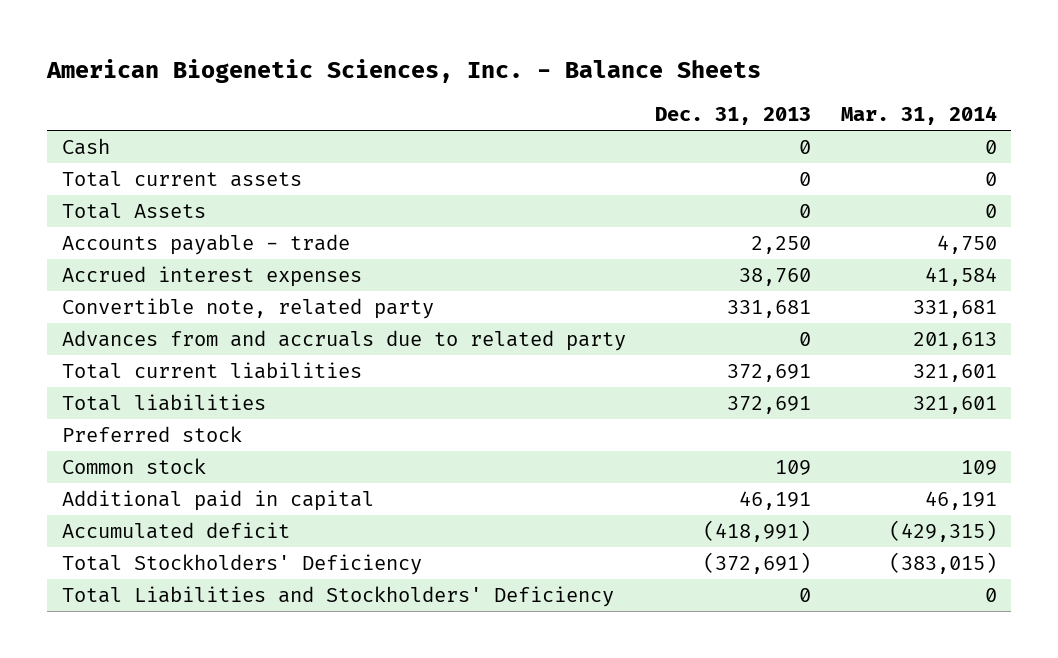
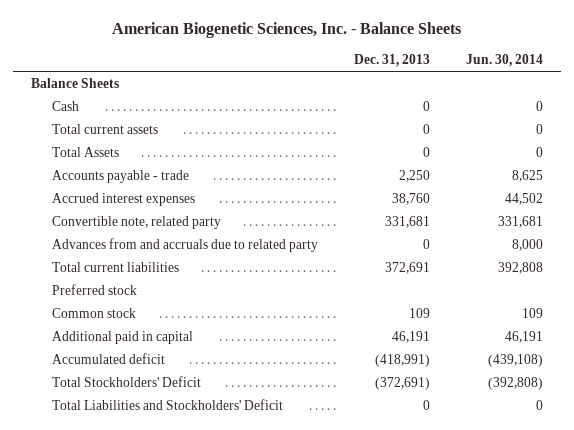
[840,106,997,126] Mar. 31, 2014 -> none
none -> [466,53,544,67] Jun. 30, 2014
none -> [30,78,119,89] Balance Sheets
[61,394,266,412] Total liabilities -> none
[61,554,422,576] Total Stockholders' Deficiency -> [51,376,201,388] Total Stockholders' Deficit
[61,586,614,608] Total Liabilities and Stockholders' Deficiency -> [51,399,283,411] Total Liabilities and Stockholders' Deficit

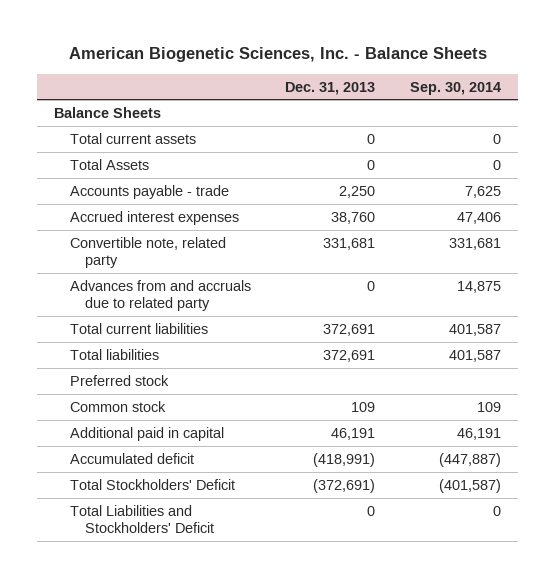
[466,53,544,67] Jun. 30, 2014 -> none
none -> [409,81,501,95] Sep. 30, 2014
[51,101,79,112] Cash -> none
none -> [69,348,159,360] Total liabilities

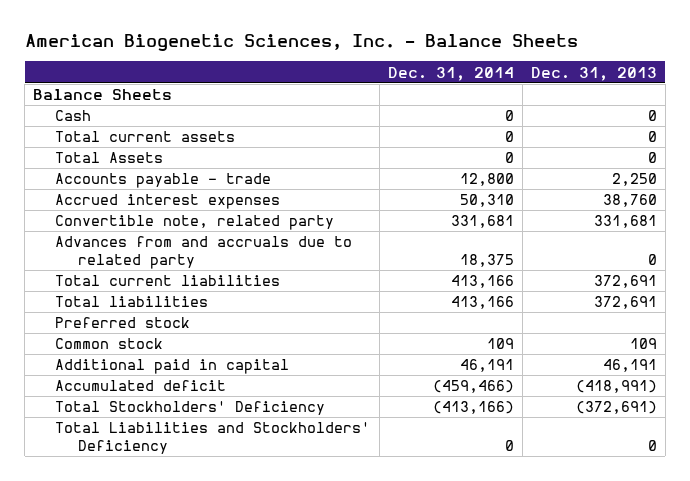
[409,81,501,95] Sep. 30, 2014 -> none
none -> [387,66,514,81] Dec. 31, 2014
none -> [55,110,92,122] Cash
[69,478,235,490] Total Stockholders' Deficit -> [55,401,326,416] Total Stockholders' Deficiency
[69,504,214,534] Total Liabilities and Stockholders' Deficit -> [55,422,371,454] Total Liabilities and Stockholders' Deficiency

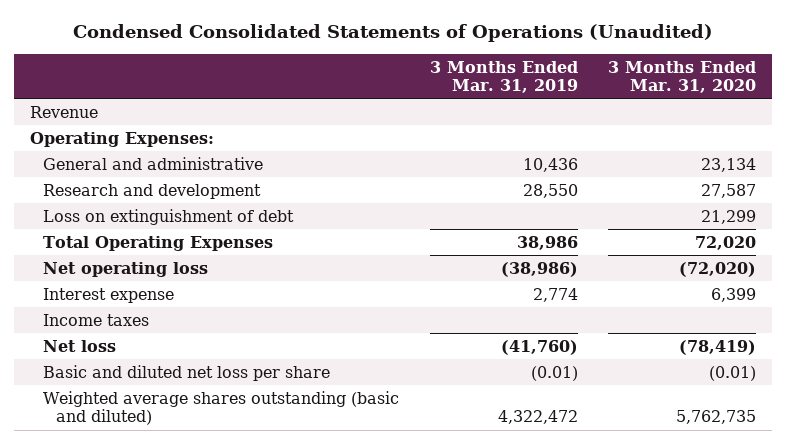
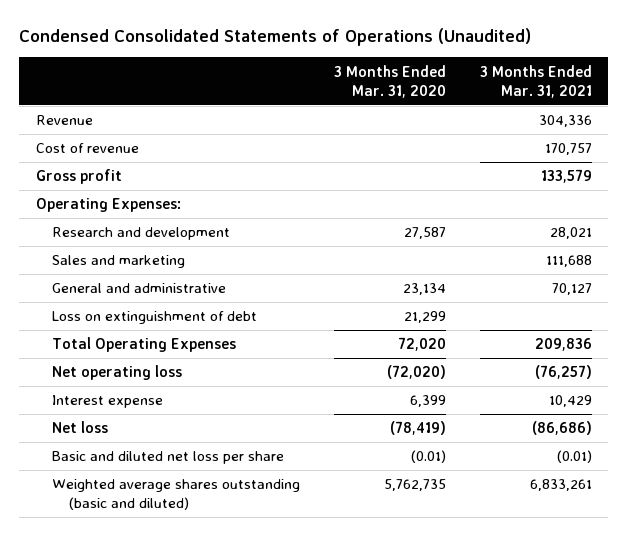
[429,60,578,93] 3 Months Ended Mar. 31, 2019 -> none
none -> [479,64,592,98] 3 Months Ended Mar. 31, 2021
none -> [35,143,139,154] Cost of revenue
none -> [35,169,122,185] Gross profit
none -> [52,255,186,269] Sales and marketing
[43,156,264,170] General and administrative -> [52,283,227,294] General and administrative
[43,313,150,326] Income taxes -> none

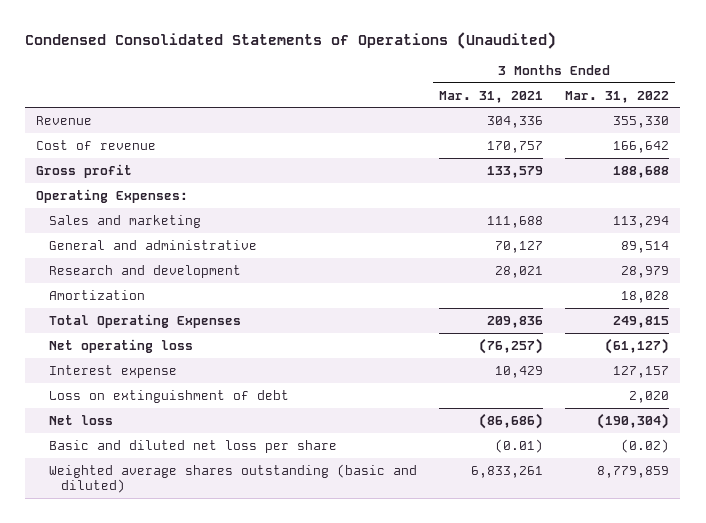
[334,64,447,98] 3 Months Ended Mar. 31, 2020 -> none
none -> [565,90,670,103] Mar. 31, 2022
[52,227,231,241] Research and development -> [48,264,241,278] Research and development
none -> [48,289,145,300] Amortization
[52,311,258,325] Loss on extinguishment of debt -> [48,389,289,403] Loss on extinguishment of debt

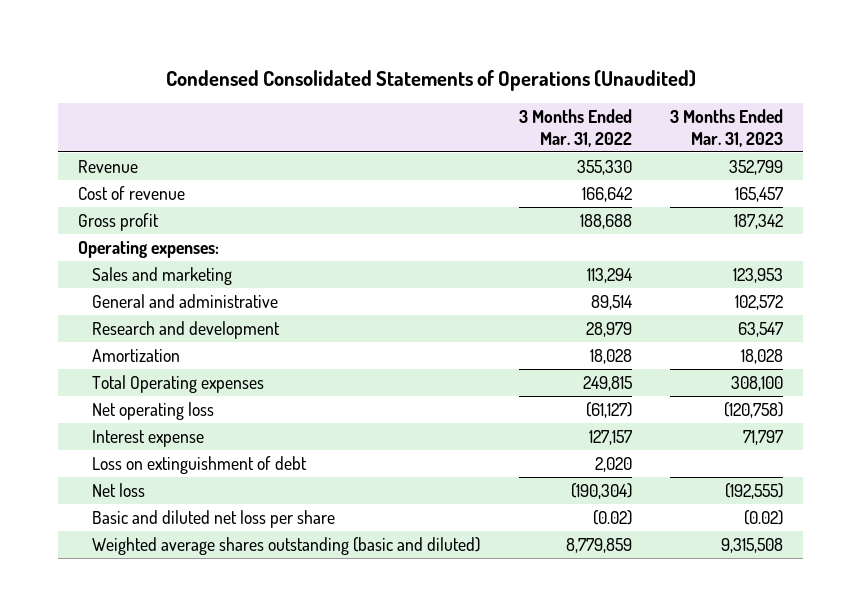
[438,90,543,103] Mar. 31, 2021 -> none
none -> [670,109,784,147] 3 Months Ended Mar. 31, 2023
[36,188,189,203] Operating Expenses: -> [77,240,219,258] Operating expenses:
[48,313,241,328] Total Operating Expenses -> [92,374,265,393] Total Operating expenses

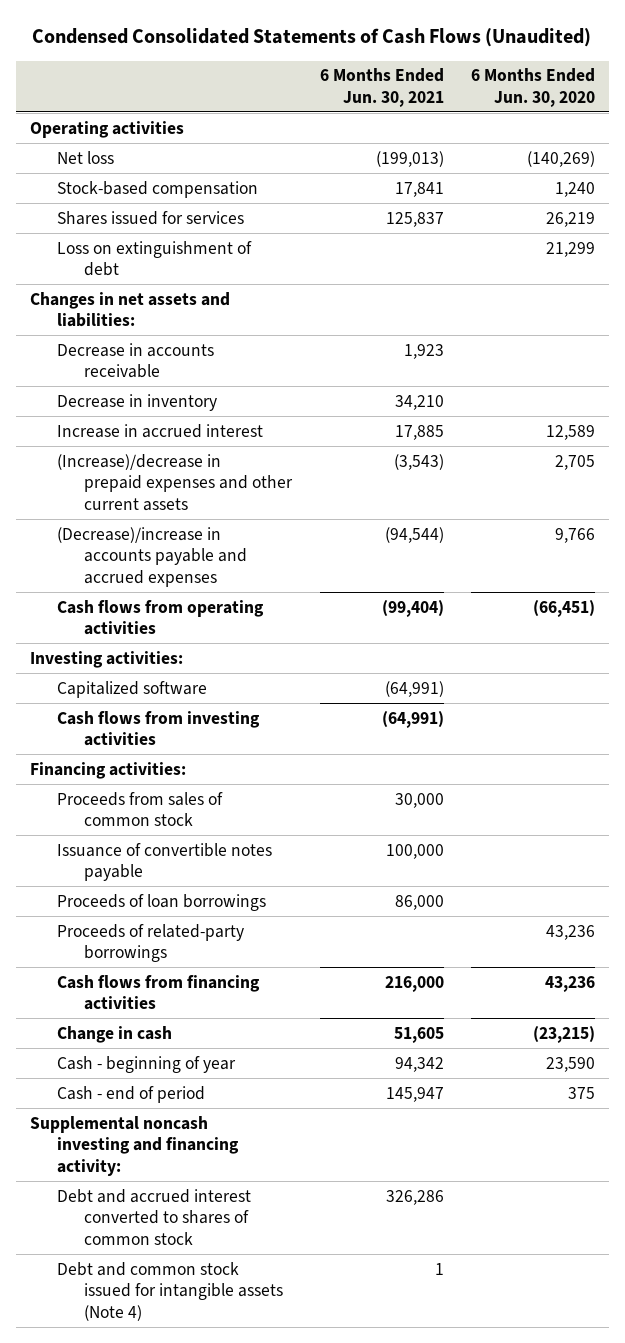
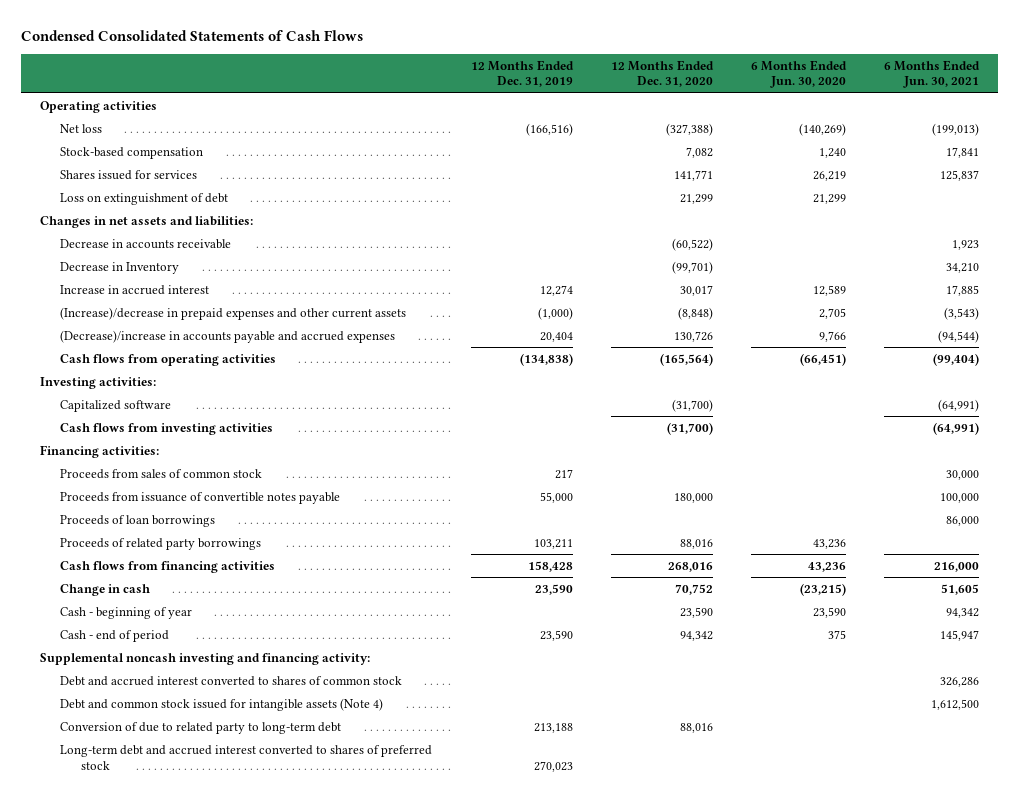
[32,28,592,48] Condensed Consolidated Statements of Cash Flows (Unaudited) -> [20,29,363,41] Condensed Consolidated Statements of Cash Flows
none -> [470,59,574,88] 12 Months Ended Dec. 31, 2019
none -> [610,59,714,88] 12 Months Ended Dec. 31, 2020
[57,393,218,411] Decrease in inventory -> [60,261,180,274] Decrease in Inventory
[57,842,273,882] Issuance of convertible notes payable -> [60,491,341,504] Proceeds from issuance of convertible notes payable
[57,923,245,963] Proceeds of related-party borrowings -> [60,537,262,550] Proceeds of related party borrowings
[434,1262,444,1275] 1 -> [931,698,980,710] 1,612,500
none -> [60,721,342,734] Conversion of due to related party to long-term debt
none -> [60,744,433,770] Long-term debt and accrued interest converted to shares of preferred stock

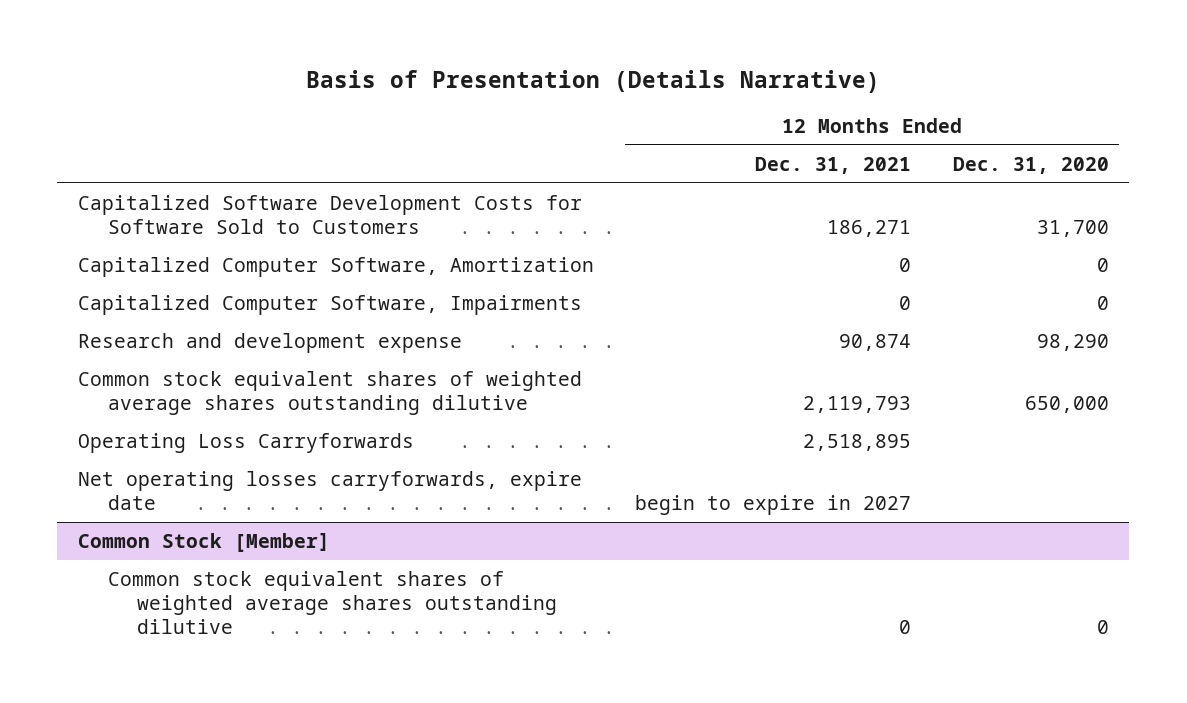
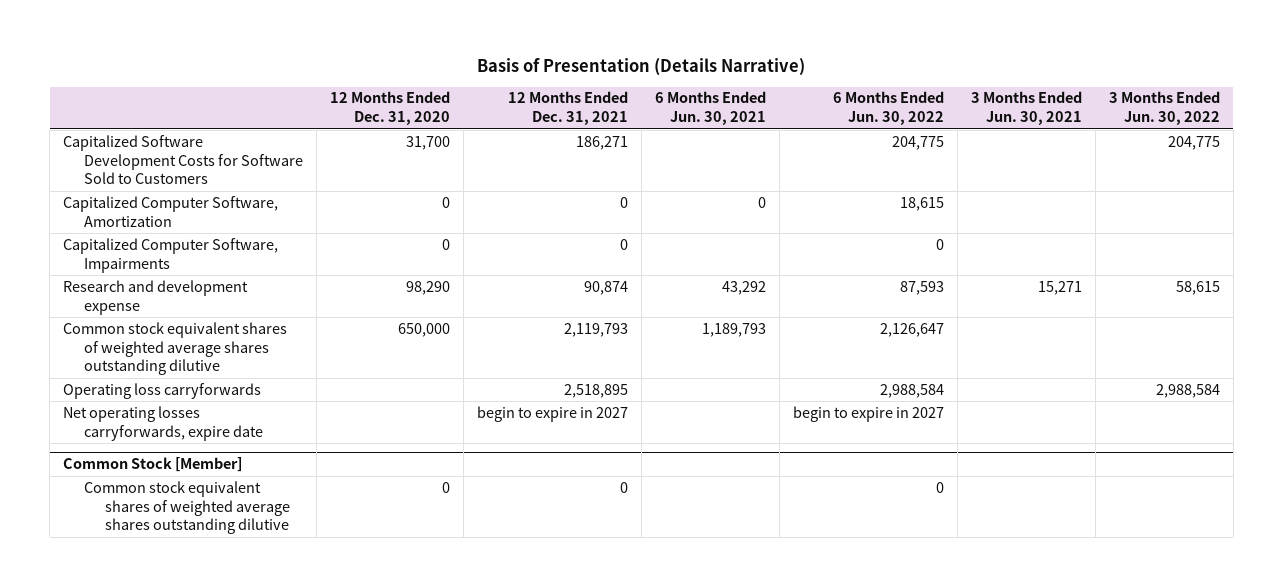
none -> [654,91,766,126] 6 Months Ended Jun. 30, 2021
none -> [832,91,944,126] 6 Months Ended Jun. 30, 2022
none -> [970,91,1082,126] 3 Months Ended Jun. 30, 2021
none -> [1108,91,1220,126] 3 Months Ended Jun. 30, 2022
[77,432,414,453] Operating Loss Carryforwards -> [63,382,262,399] Operating loss carryforwards

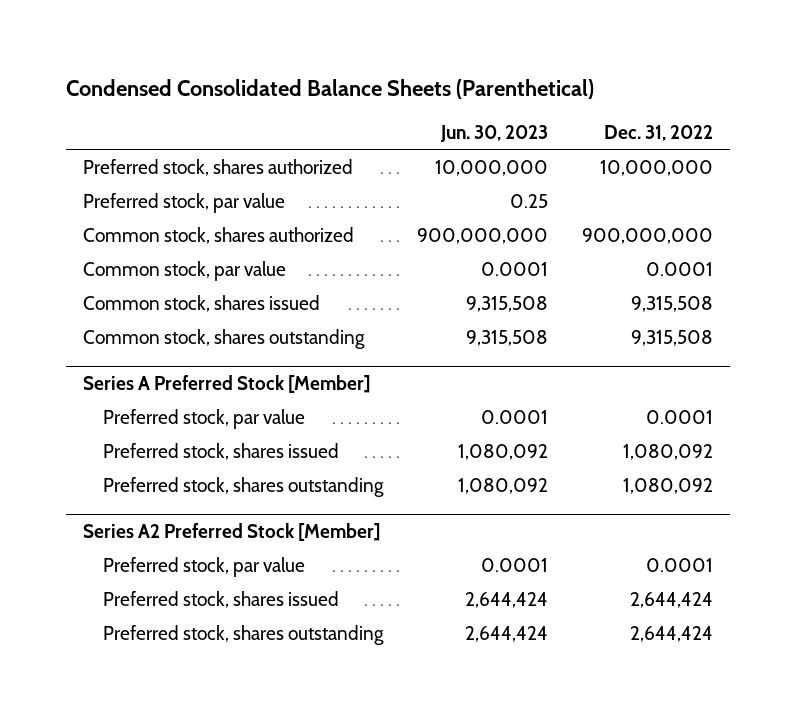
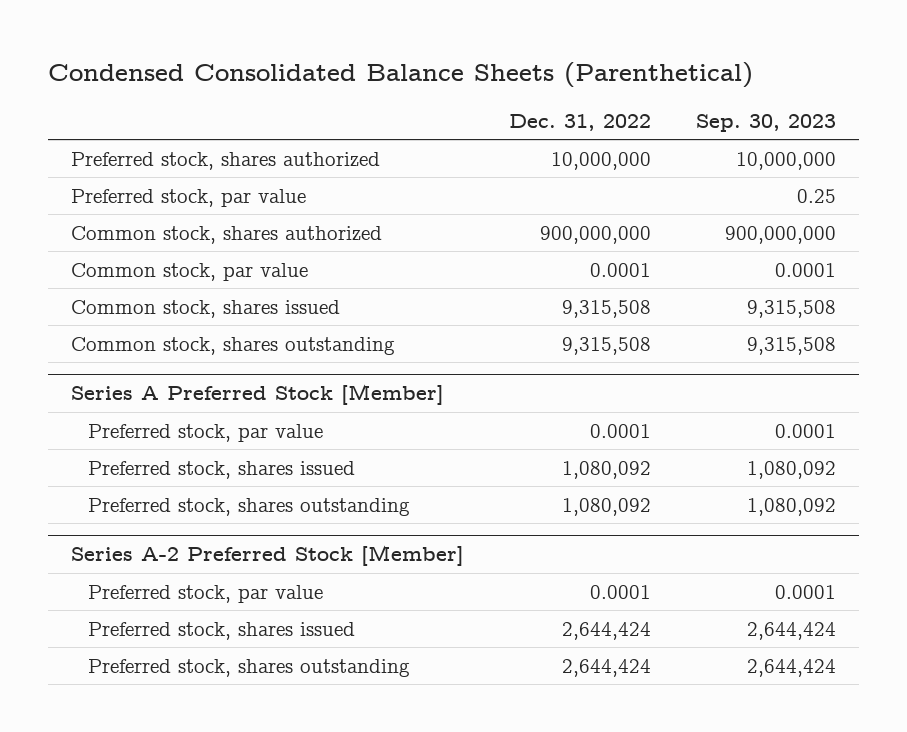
[440,124,549,142] Jun. 30, 2023 -> none
none -> [696,113,837,132] Sep. 30, 2023
[83,522,381,541] Series A2 Preferred Stock [Member] -> [70,545,464,567] Series A-2 Preferred Stock [Member]

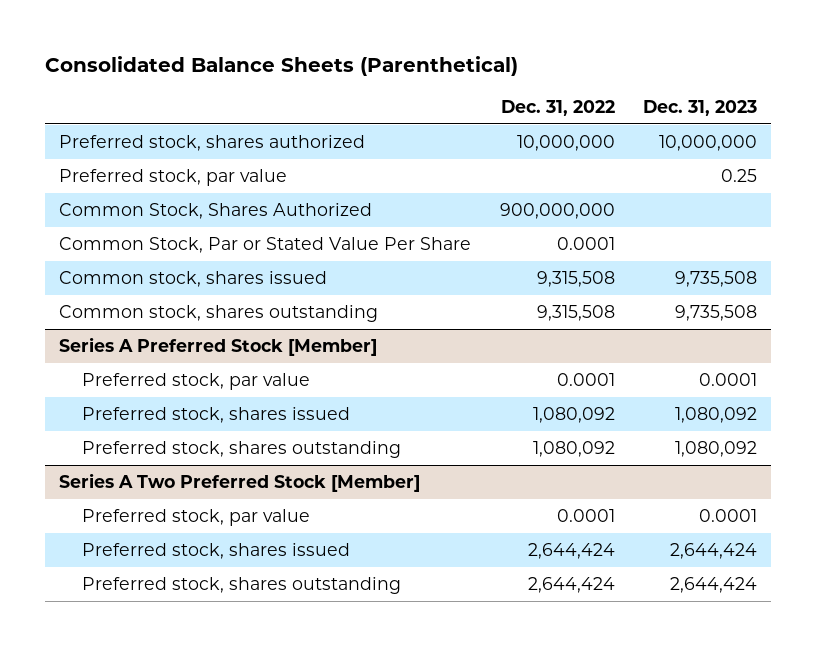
[48,61,754,88] Condensed Consolidated Balance Sheets (Parenthetical) -> [45,56,519,77] Consolidated Balance Sheets (Parenthetical)
[696,113,837,132] Sep. 30, 2023 -> none
none -> [643,99,758,116] Dec. 31, 2023
[70,225,382,244] Common stock, shares authorized -> [59,203,373,220] Common Stock, Shares Authorized
[70,262,308,281] Common stock, par value -> [59,237,472,254] Common Stock, Par or Stated Value Per Share
[70,545,464,567] Series A-2 Preferred Stock [Member] -> [59,473,421,493] Series A Two Preferred Stock [Member]

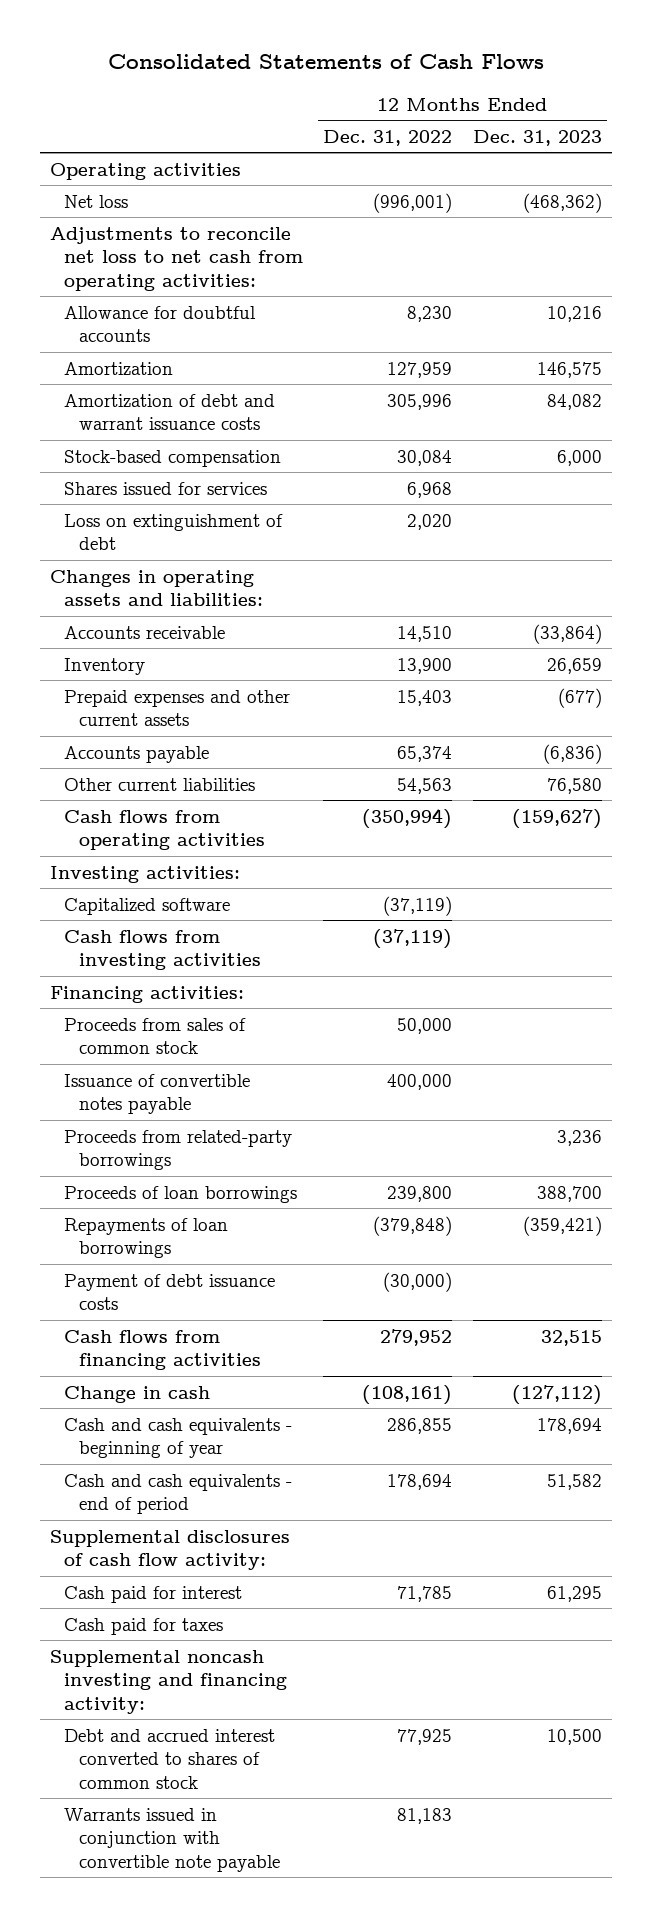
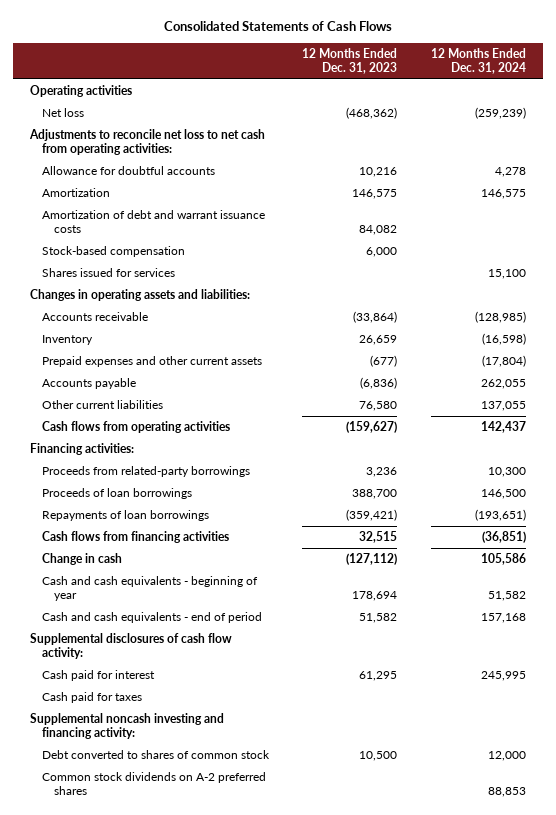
[323,129,453,146] Dec. 31, 2022 -> none
none -> [430,47,526,74] 12 Months Ended Dec. 31, 2024
[64,513,284,551] Loss on extinguishment of debt -> none
[49,865,240,883] Investing activities: -> none
[64,897,231,915] Capitalized software -> none
[64,929,262,971] Cash flows from investing activities -> none
[64,1017,247,1055] Proceeds from sales of common stock -> none
[64,1073,251,1115] Issuance of convertible notes payable -> none
[64,1273,276,1311] Payment of debt issuance costs -> none
[64,1807,281,1872] Warrants issued in conjunction with convertible note payable -> none
[64,1728,276,1789] Debt and accrued interest converted to shares of common stock -> [41,750,270,760] Debt converted to shares of common stock
none -> [41,772,266,796] Common stock dividends on A-2 preferred shares

